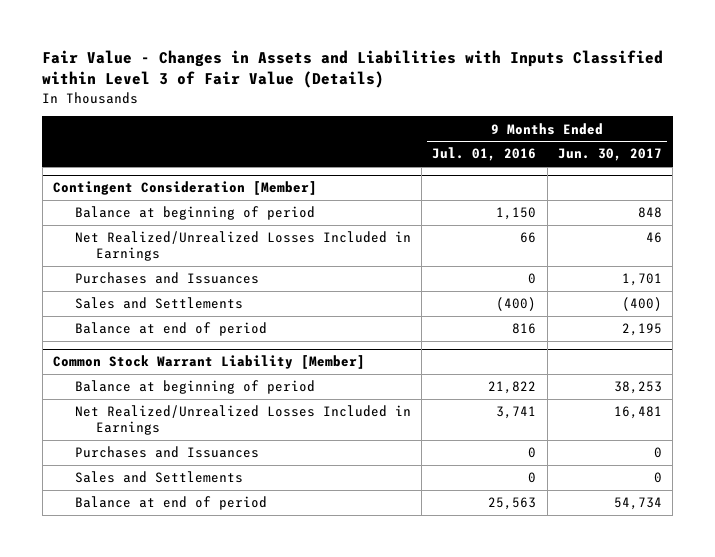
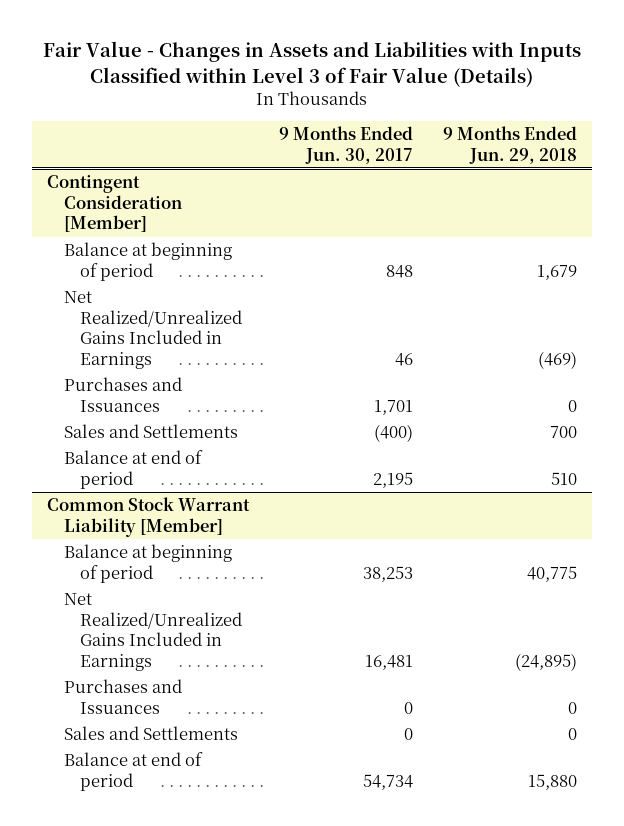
[432,147,537,162] Jul. 01, 2016 -> none
none -> [443,126,578,164] 9 Months Ended Jun. 29, 2018
[74,231,411,262] Net Realized/Unrealized Losses Included in Earnings -> [63,291,243,370] Net Realized/Unrealized Gains Included in Earnings
[74,405,411,436] Net Realized/Unrealized Losses Included in Earnings -> [63,593,243,672] Net Realized/Unrealized Gains Included in Earnings

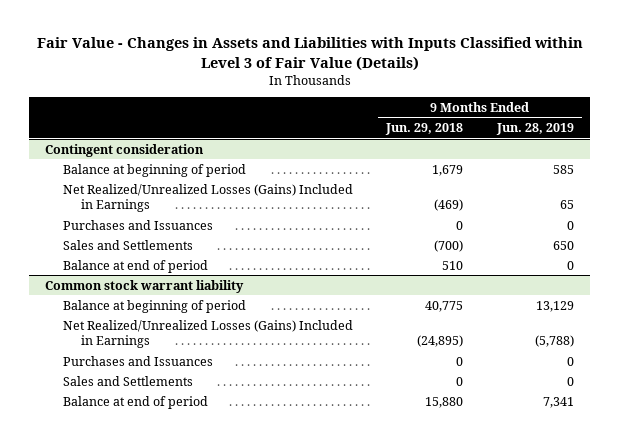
[279,126,414,164] 9 Months Ended Jun. 30, 2017 -> none
none -> [495,123,574,136] Jun. 28, 2019
[47,175,182,233] Contingent Consideration [Member] -> [45,143,205,157] Contingent consideration
[63,291,243,370] Net Realized/Unrealized Gains Included in Earnings -> [63,183,354,213] Net Realized/Unrealized Losses (Gains) Included in Earnings
[550,426,578,439] 700 -> [434,239,464,252] (700)
[47,497,251,537] Common Stock Warrant Liability [Member] -> [45,279,245,293] Common stock warrant liability
[63,593,243,672] Net Realized/Unrealized Gains Included in Earnings -> [63,319,354,349] Net Realized/Unrealized Losses (Gains) Included in Earnings

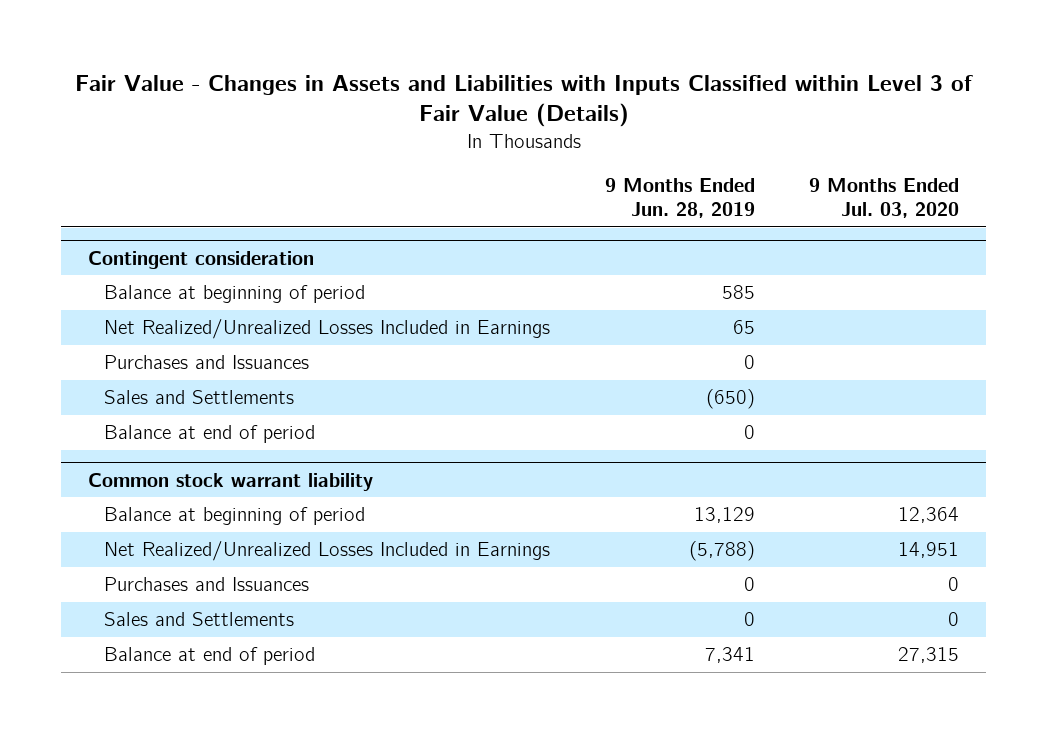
[385,123,464,136] Jun. 29, 2018 -> none
none -> [808,177,959,218] 9 Months Ended Jul. 03, 2020
[63,183,354,213] Net Realized/Unrealized Losses (Gains) Included in Earnings -> [104,319,551,340] Net Realized/Unrealized Losses Included in Earnings
[552,240,574,250] 650 -> [705,389,755,410] (650)
[63,319,354,349] Net Realized/Unrealized Losses (Gains) Included in Earnings -> [104,541,551,562] Net Realized/Unrealized Losses Included in Earnings

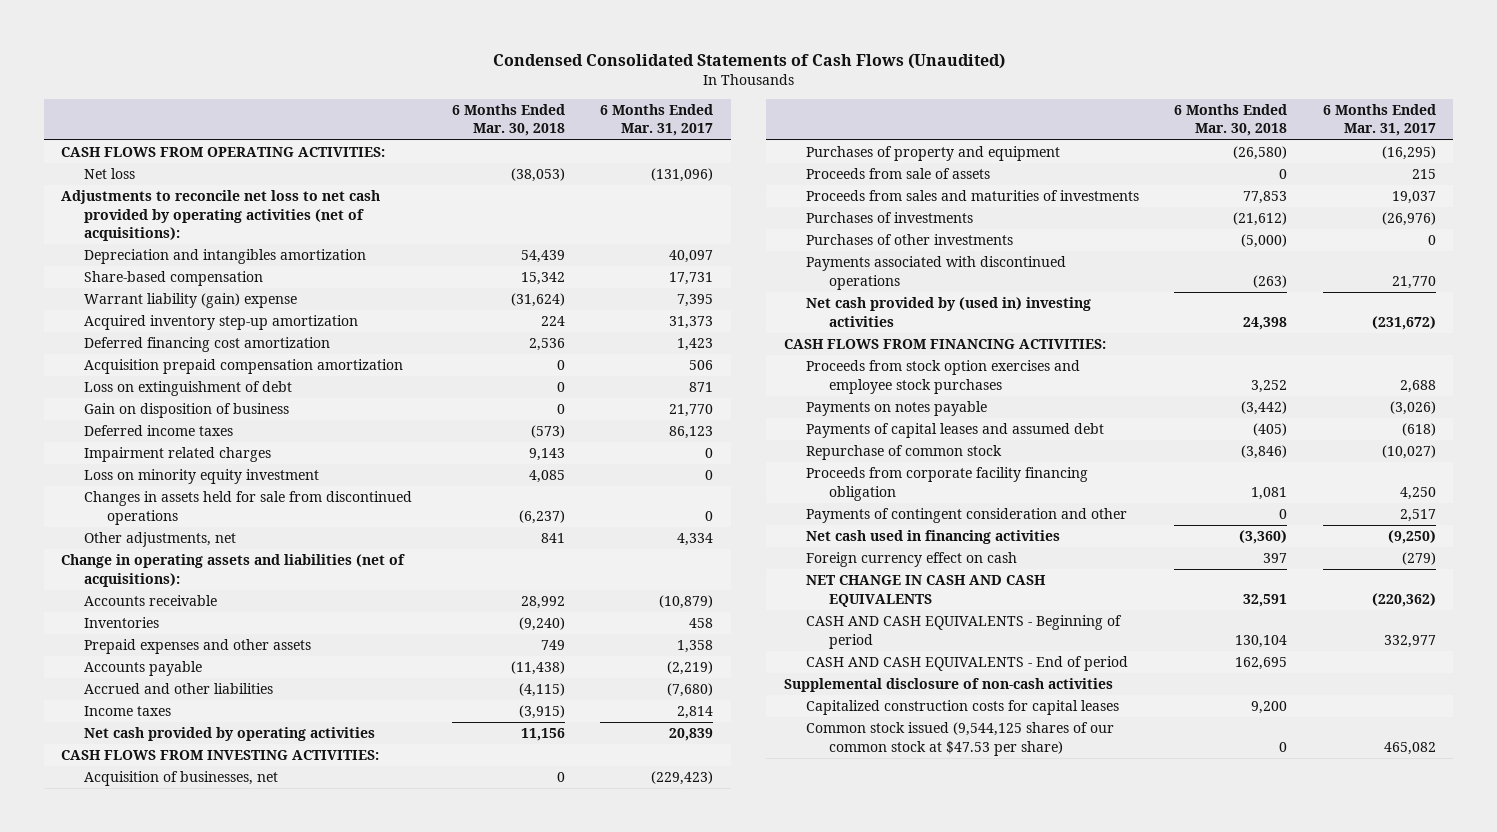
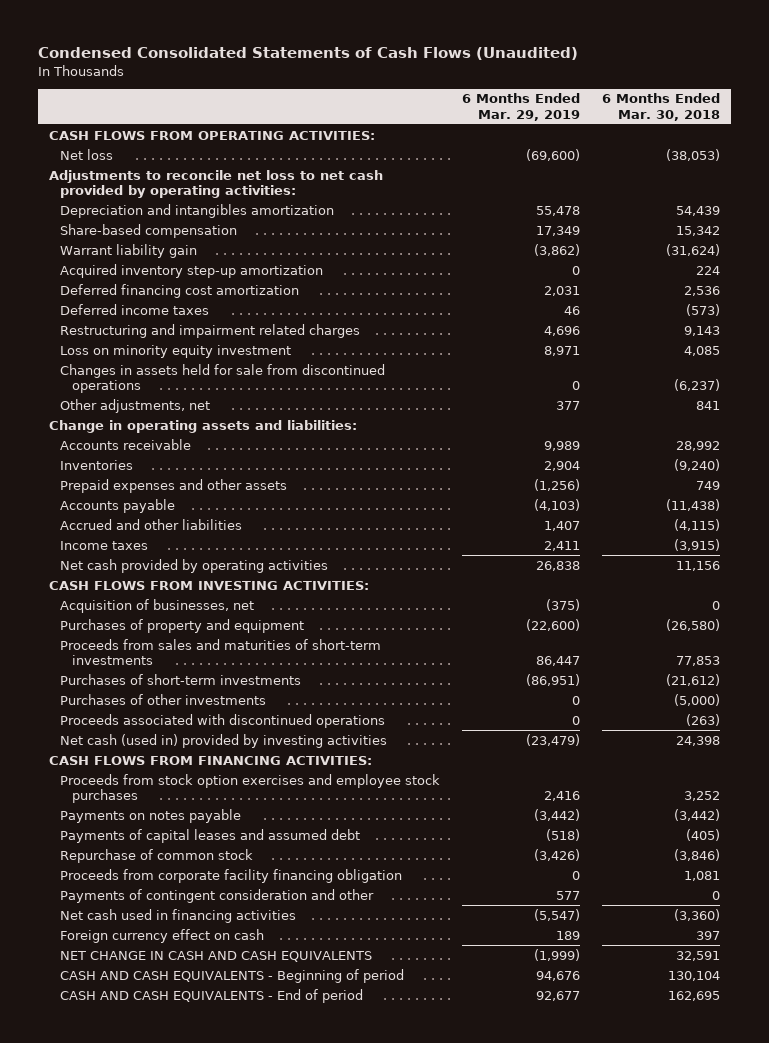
[600,104,714,137] 6 Months Ended Mar. 31, 2017 -> none
none -> [462,93,581,121] 6 Months Ended Mar. 29, 2019
[61,190,381,241] Adjustments to reconcile net loss to net cash provided by operating activities (net of acquisitions): -> [48,169,383,198] Adjustments to reconcile net loss to net cash provided by operating activities:
[84,293,298,309] Warrant liability (gain) expense -> [60,243,198,258] Warrant liability gain
[84,359,404,375] Acquisition prepaid compensation amortization -> none
[84,381,293,397] Loss on extinguishment of debt -> none
[84,403,290,419] Gain on disposition of business -> none
[84,447,272,463] Impairment related charges -> [60,323,361,338] Restructuring and impairment related charges
[61,554,406,587] Change in operating assets and liabilities (net of acquisitions): -> [48,419,357,433] Change in operating assets and liabilities:
[806,168,991,180] Proceeds from sale of assets -> none
[806,190,1140,202] Proceeds from sales and maturities of investments -> [60,638,382,665] Proceeds from sales and maturities of short-term investments
[806,212,974,224] Purchases of investments -> [60,673,302,685] Purchases of short-term investments
[806,256,1067,290] Payments associated with discontinued operations -> [60,713,386,728] Proceeds associated with discontinued operations
[806,297,1092,327] Net cash provided by (used in) investing activities -> [60,733,388,748] Net cash (used in) provided by investing activities
[783,678,1113,693] Supplemental disclosure of non-cash activities -> none
[806,700,1120,716] Capitalized construction costs for capital leases -> none
[806,722,1115,756] Common stock issued (9,544,125 shares of our common stock at $47.53 per share) -> none

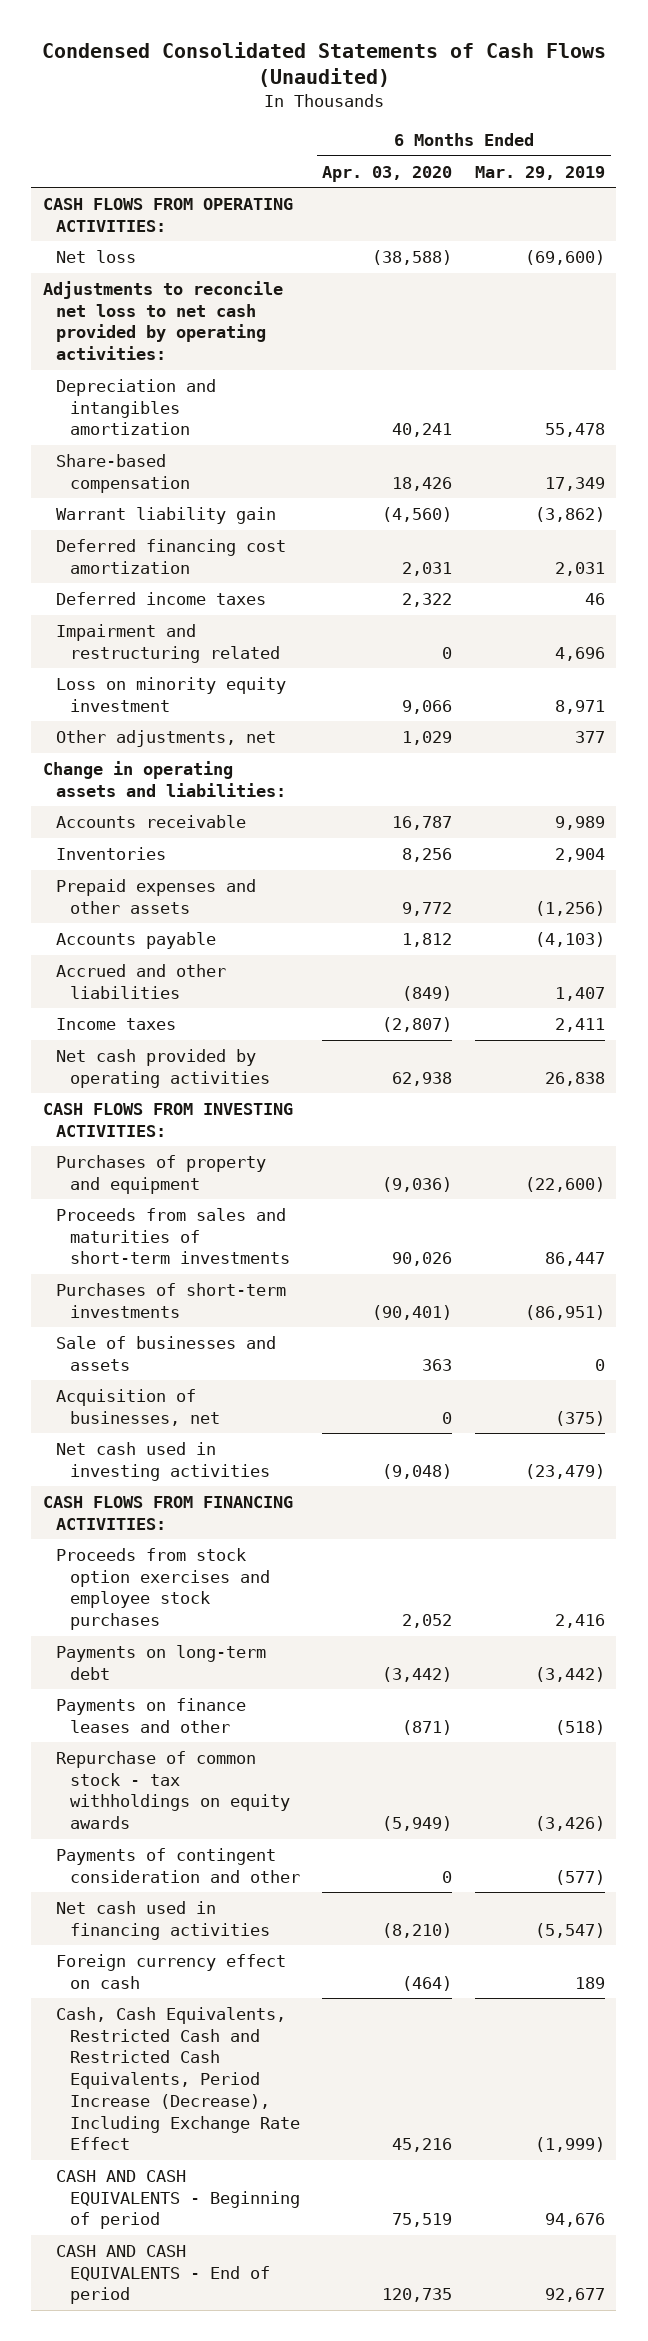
[602,93,721,121] 6 Months Ended Mar. 30, 2018 -> none
none -> [322,165,453,182] Apr. 03, 2020
[60,263,324,278] Acquired inventory step-up amortization -> none
[60,323,361,338] Restructuring and impairment related charges -> [56,623,280,663] Impairment and restructuring related
[60,363,386,393] Changes in assets held for sale from discontinued operations -> none
[60,693,267,705] Purchases of other investments -> none
[60,713,386,728] Proceeds associated with discontinued operations -> none
none -> [56,1335,277,1371] Sale of businesses and assets
[60,598,255,613] Acquisition of businesses, net -> [56,1388,220,1426] Acquisition of businesses, net
[60,733,388,748] Net cash (used in) provided by investing activities -> [56,1441,270,1481] Net cash used in investing activities
[60,868,403,883] Proceeds from corporate facility financing obligation -> none
[60,808,242,823] Payments on notes payable -> [56,1644,267,1680] Payments on long-term debt
[60,828,361,843] Payments of capital leases and assumed debt -> [56,1697,247,1733] Payments on finance leases and other
[60,848,254,863] Repurchase of common stock -> [56,1750,290,1830] Repurchase of common stock - tax withholdings on equity awards
[556,890,581,900] 577 -> [554,1869,605,1885] (577)
[60,950,373,962] NET CHANGE IN CASH AND CASH EQUIVALENTS -> [56,2006,300,2151] Cash, Cash Equivalents, Restricted Cash and Restricted Cash Equivalents, Period Increase (Decrease), Including Exchange Rate Effect

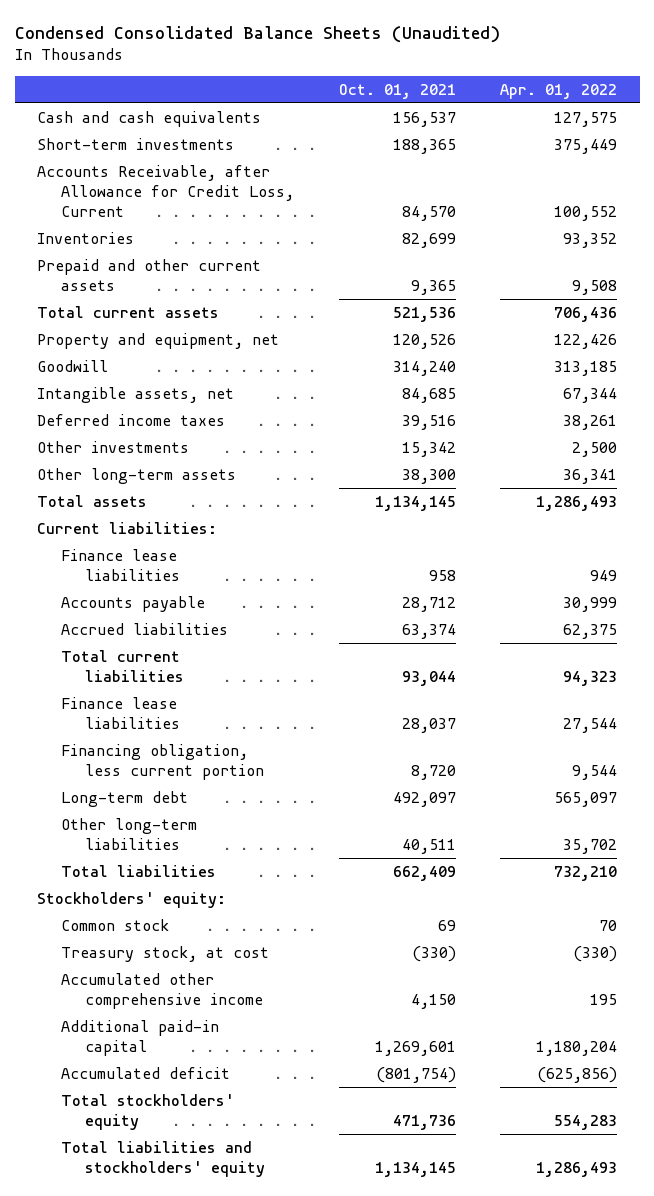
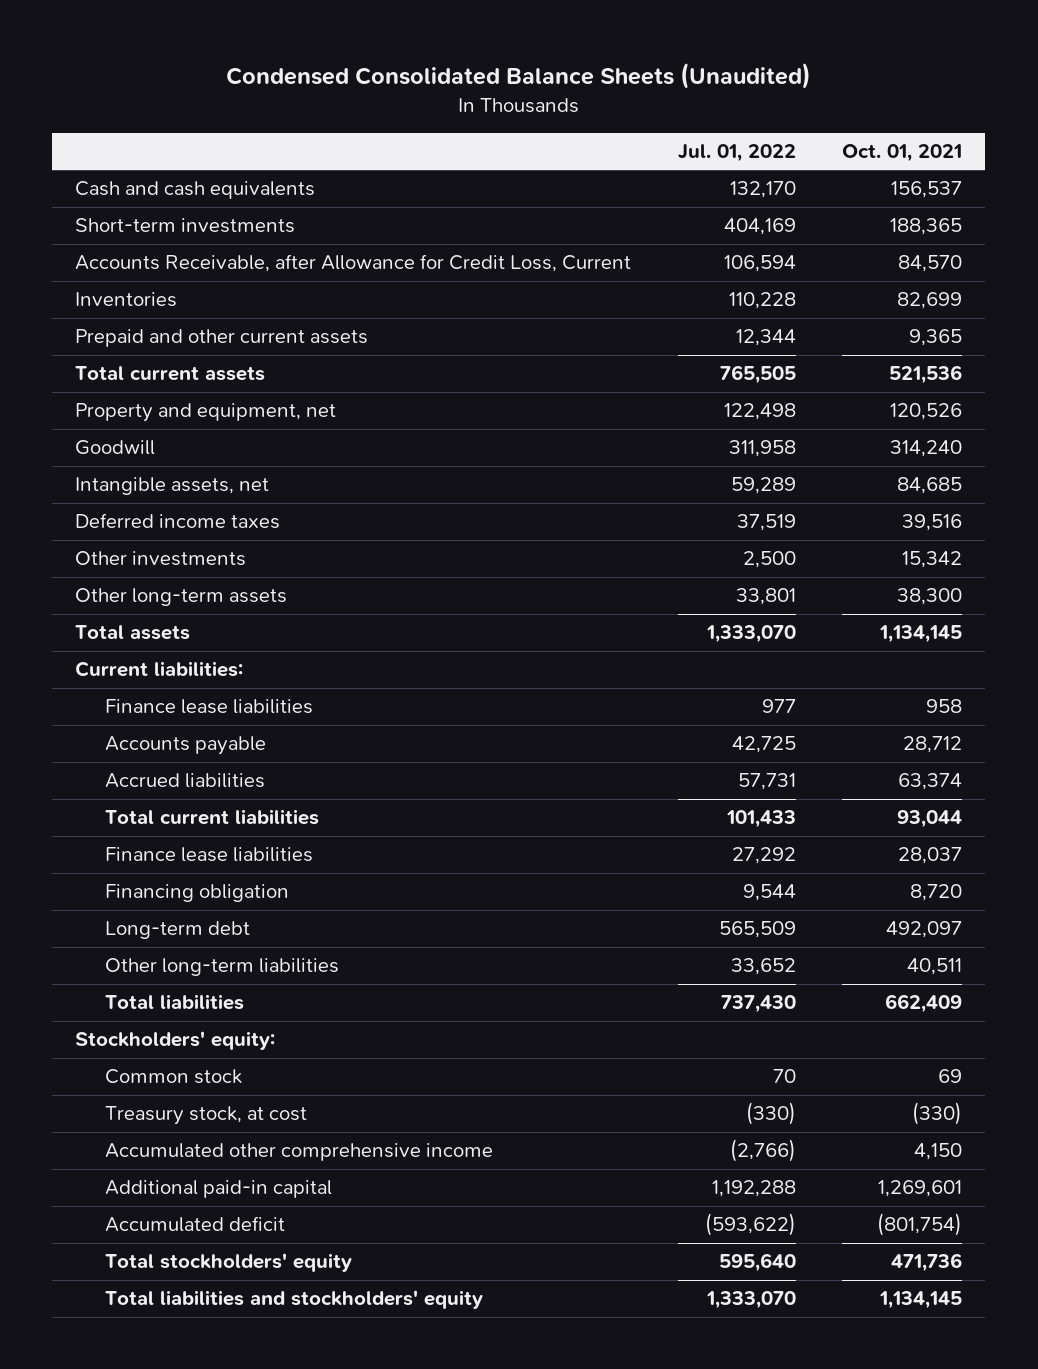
[500,83,618,99] Apr. 01, 2022 -> none
none -> [677,143,796,162] Jul. 01, 2022
[60,743,264,780] Financing obligation, less current portion -> [104,884,289,903] Financing obligation

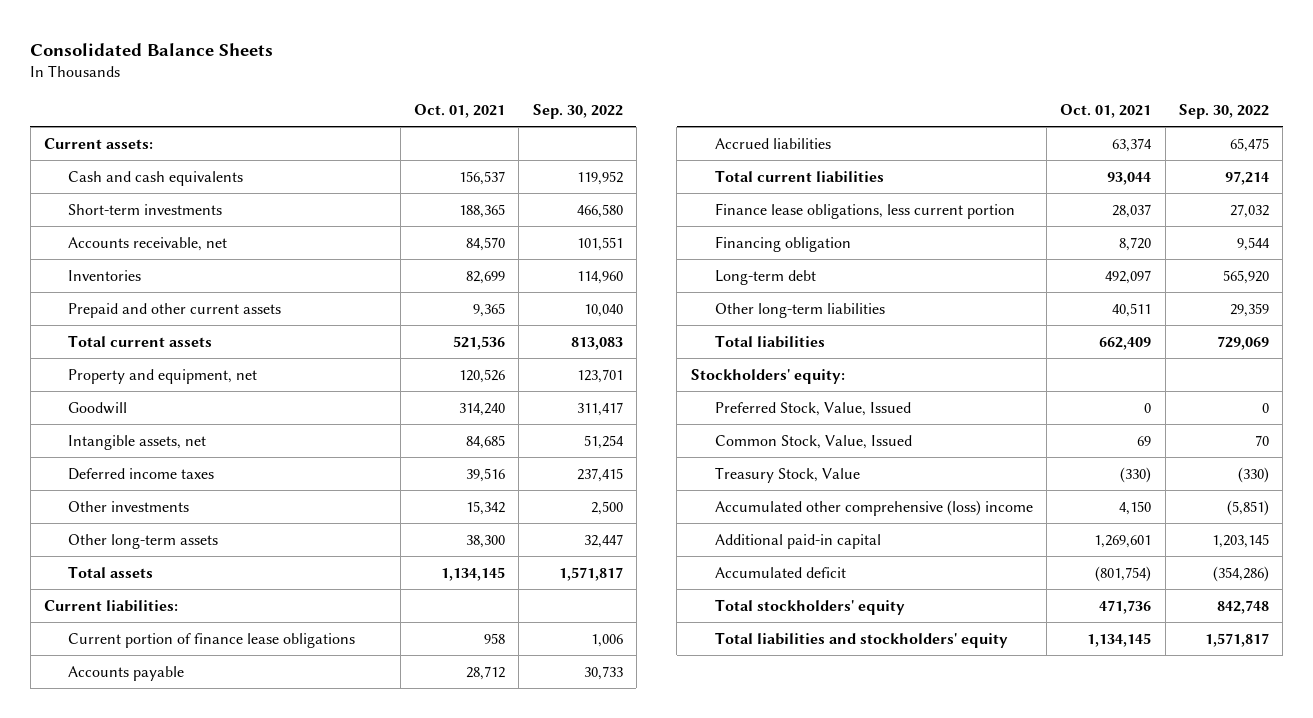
[225,63,811,90] Condensed Consolidated Balance Sheets (Unaudited) -> [30,42,274,56] Consolidated Balance Sheets
[677,143,796,162] Jul. 01, 2022 -> none
none -> [532,104,623,120] Sep. 30, 2022
none -> [44,137,154,149] Current assets:
[75,254,632,273] Accounts Receivable, after Allowance for Credit Loss, Current -> [68,236,228,251] Accounts receivable, net
[104,699,313,715] Finance lease liabilities -> [68,632,356,648] Current portion of finance lease obligations
[104,847,313,863] Finance lease liabilities -> [714,202,1015,219] Finance lease obligations, less current portion
[104,1106,307,1126] Treasury stock, at cost -> none
none -> [714,401,911,416] Preferred Stock, Value, Issued
[104,1069,242,1085] Common stock -> [714,434,912,449] Common Stock, Value, Issued
none -> [714,466,860,483] Treasury Stock, Value
[104,1143,493,1162] Accumulated other comprehensive income -> [714,499,1033,516] Accumulated other comprehensive (loss) income

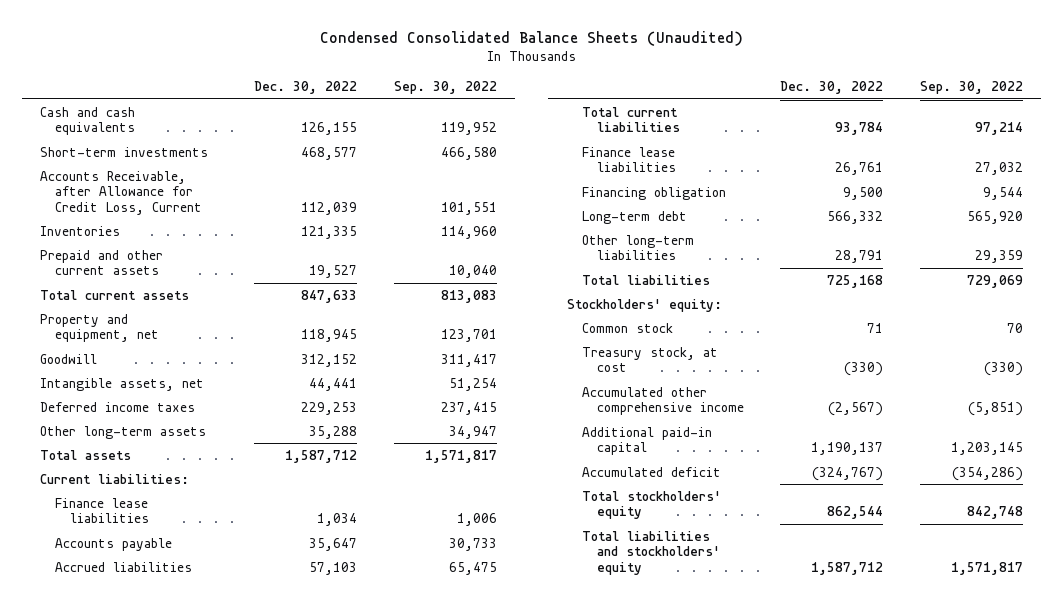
[30,42,274,56] Consolidated Balance Sheets -> [319,30,743,46] Condensed Consolidated Balance Sheets (Unaudited)
[413,104,505,119] Oct. 01, 2021 -> none
none -> [254,81,358,95] Dec. 30, 2022
[44,137,154,149] Current assets: -> none
[68,236,228,251] Accounts receivable, net -> [40,170,203,215] Accounts Receivable, after Allowance for Credit Loss, Current
[68,500,190,512] Other investments -> none
[583,533,623,548] 32,447 -> [448,425,497,439] 34,947
[68,632,356,648] Current portion of finance lease obligations -> [55,497,150,524] Finance lease liabilities
[714,202,1015,219] Finance lease obligations, less current portion -> [581,146,676,173] Finance lease liabilities
[714,401,911,416] Preferred Stock, Value, Issued -> none
[714,466,860,483] Treasury Stock, Value -> none
[714,434,912,449] Common Stock, Value, Issued -> [581,322,673,333] Common stock
none -> [581,346,718,373] Treasury stock, at cost
[714,499,1033,516] Accumulated other comprehensive (loss) income -> [581,386,744,416] Accumulated other comprehensive income

